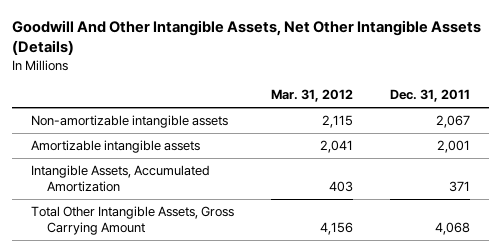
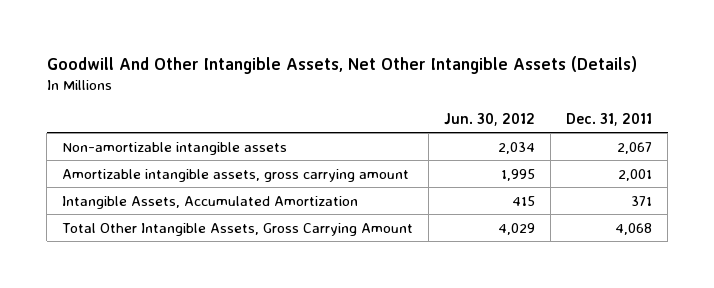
[270,89,353,103] Mar. 31, 2012 -> none
none -> [444,112,536,126] Jun. 30, 2012
[30,139,200,153] Amortizable intangible assets -> [62,168,410,182] Amortizable intangible assets, gross carrying amount

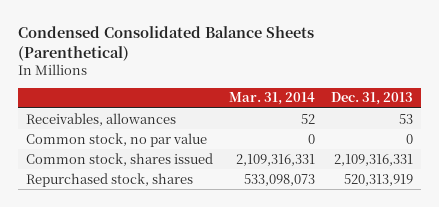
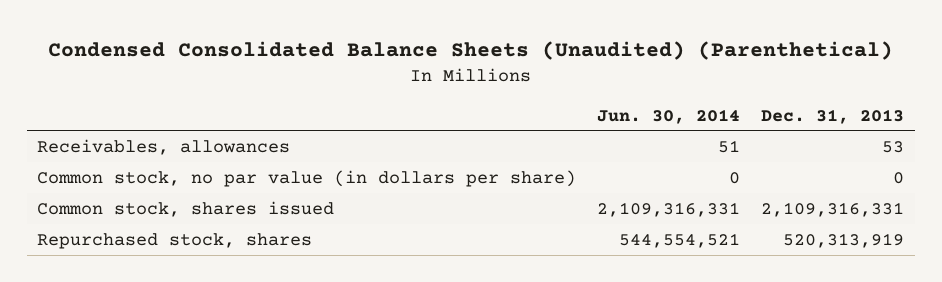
[17,25,314,61] Condensed Consolidated Balance Sheets (Parenthetical) -> [47,40,893,60] Condensed Consolidated Balance Sheets (Unaudited) (Parenthetical)
[229,92,316,106] Mar. 31, 2014 -> none
none -> [597,108,741,124] Jun. 30, 2014
[26,132,208,147] Common stock, no par value -> [37,169,577,187] Common stock, no par value (in dollars per share)

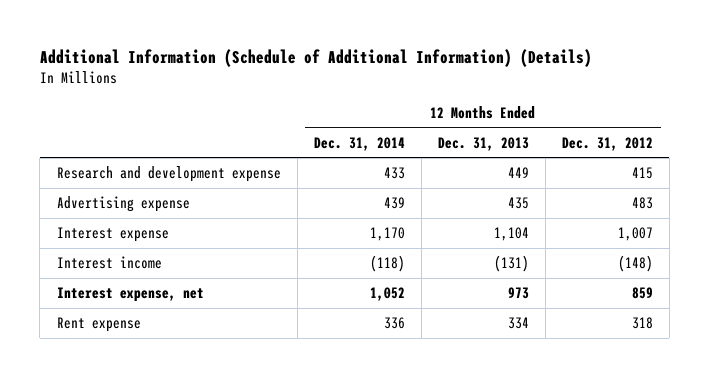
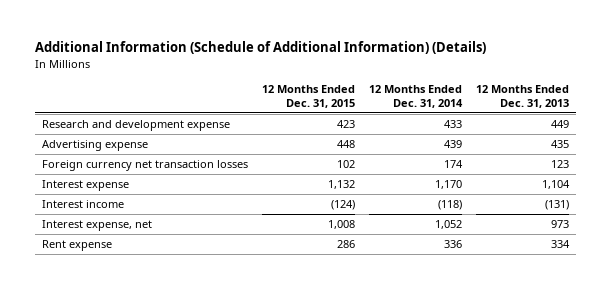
[561,136,653,151] Dec. 31, 2012 -> none
none -> [262,84,356,108] 12 Months Ended Dec. 31, 2015
none -> [42,159,249,171] Foreign currency net transaction losses

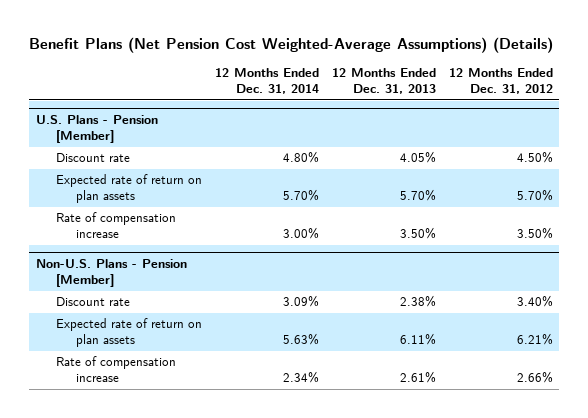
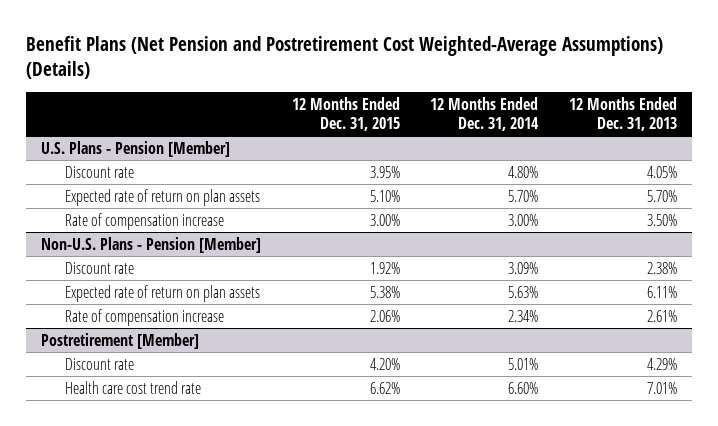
[29,37,554,54] Benefit Plans (Net Pension Cost Weighted-Average Assumptions) (Details) -> [25,36,663,80] Benefit Plans (Net Pension and Postretirement Cost Weighted-Average Assumptions) (Details)
[448,68,553,95] 12 Months Ended Dec. 31, 2012 -> none
none -> [291,97,400,131] 12 Months Ended Dec. 31, 2015
none -> [41,332,200,349] Postretirement [Member]
none -> [65,357,135,370] Discount rate
none -> [65,380,202,394] Health care cost trend rate

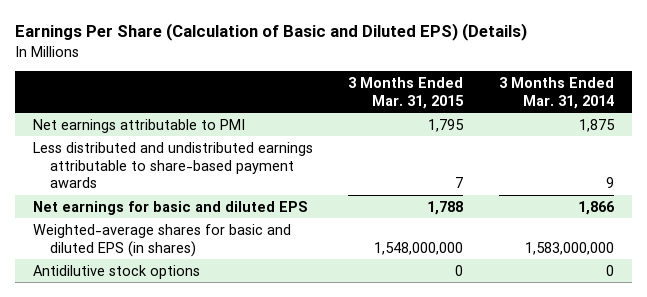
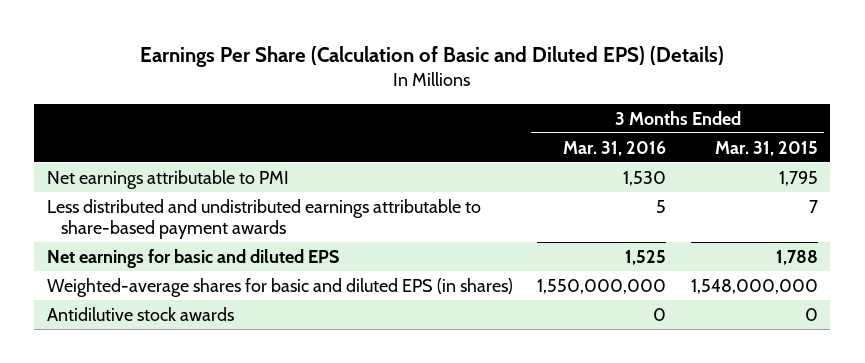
[499,76,615,109] 3 Months Ended Mar. 31, 2014 -> none
none -> [563,140,667,156] Mar. 31, 2016
[32,264,200,279] Antidilutive stock options -> [46,306,234,321] Antidilutive stock awards

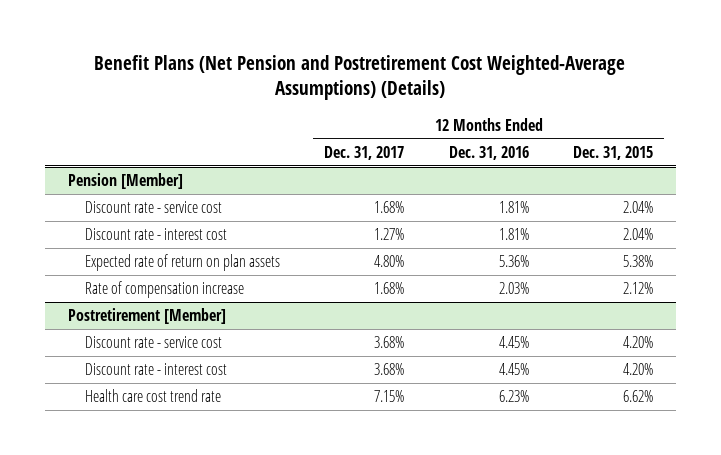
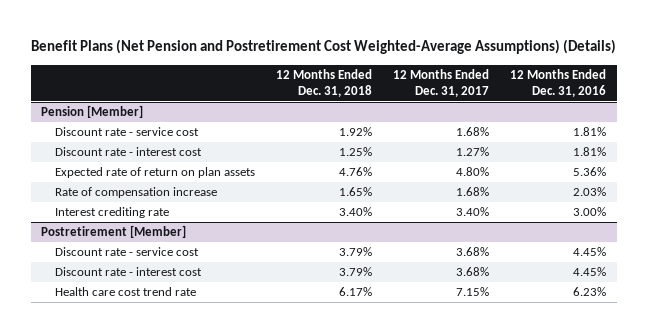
[573,145,654,160] Dec. 31, 2015 -> none
none -> [275,68,372,98] 12 Months Ended Dec. 31, 2018
none -> [54,207,169,219] Interest crediting rate

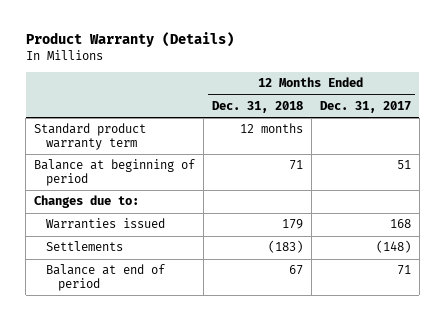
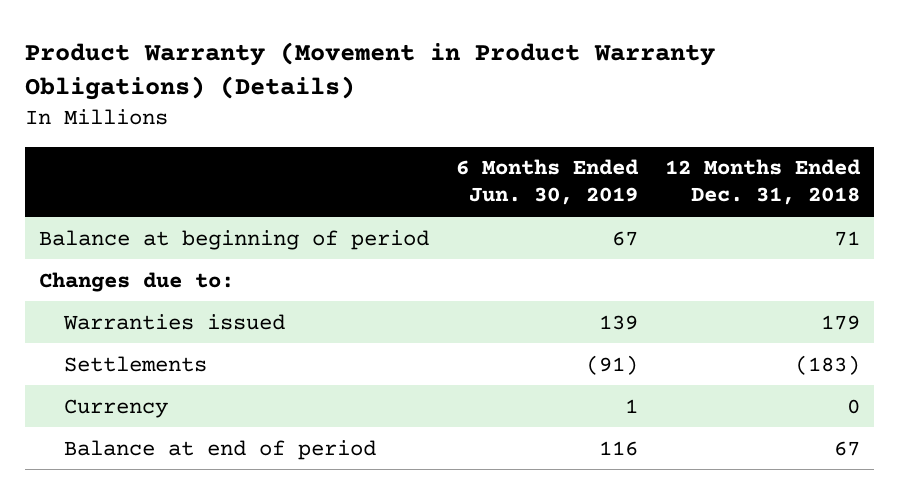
[25,32,234,48] Product Warranty (Details) -> [25,41,716,101] Product Warranty (Movement in Product Warranty Obligations) (Details)
[319,100,411,113] Dec. 31, 2017 -> none
none -> [456,159,640,206] 6 Months Ended Jun. 30, 2019
[34,123,147,151] Standard product warranty term -> none
none -> [64,398,169,418] Currency

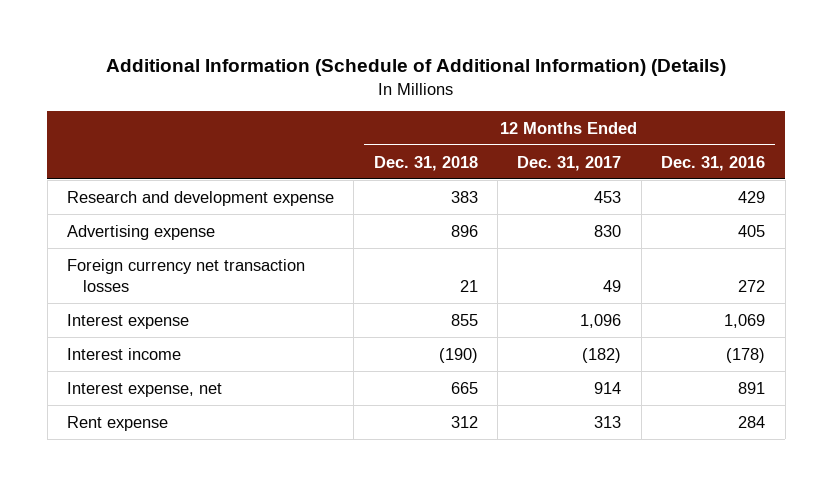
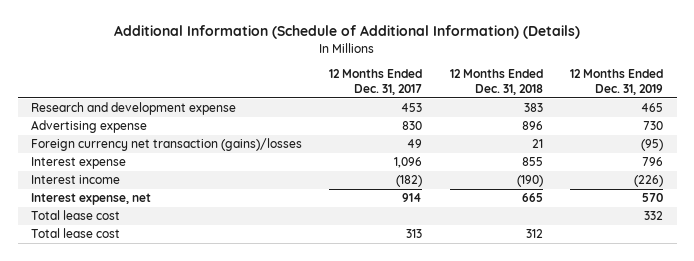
[661,155,766,171] Dec. 31, 2016 -> none
none -> [569,68,663,95] 12 Months Ended Dec. 31, 2019
[66,258,305,292] Foreign currency net transaction losses -> [31,138,303,152] Foreign currency net transaction (gains)/losses
none -> [31,210,121,221] Total lease cost
[66,415,168,431] Rent expense -> [31,228,121,239] Total lease cost

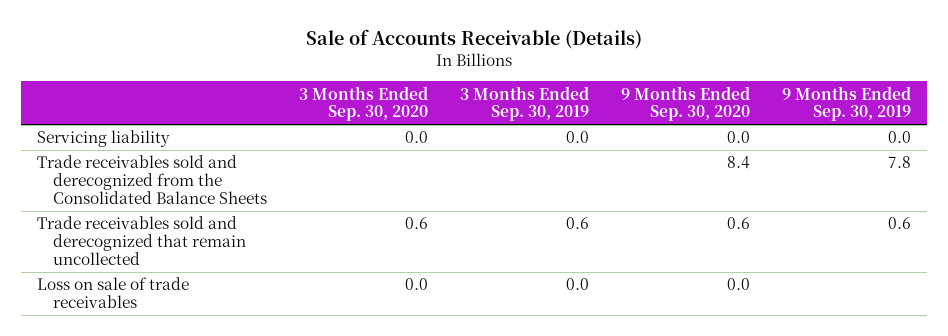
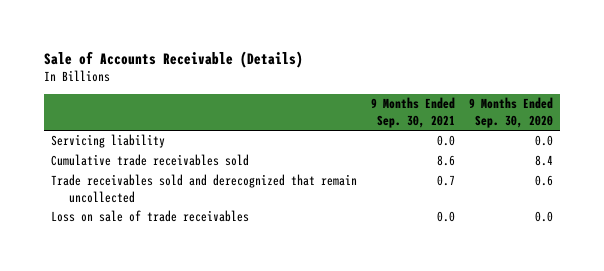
[298,85,428,122] 3 Months Ended Sep. 30, 2020 -> none
[459,85,589,122] 3 Months Ended Sep. 30, 2019 -> none
[781,85,911,122] 9 Months Ended Sep. 30, 2019 -> none
none -> [371,97,456,128] 9 Months Ended Sep. 30, 2021
[36,155,267,204] Trade receivables sold and derecognized from the Consolidated Balance Sheets -> none
none -> [50,154,249,167] Cumulative trade receivables sold

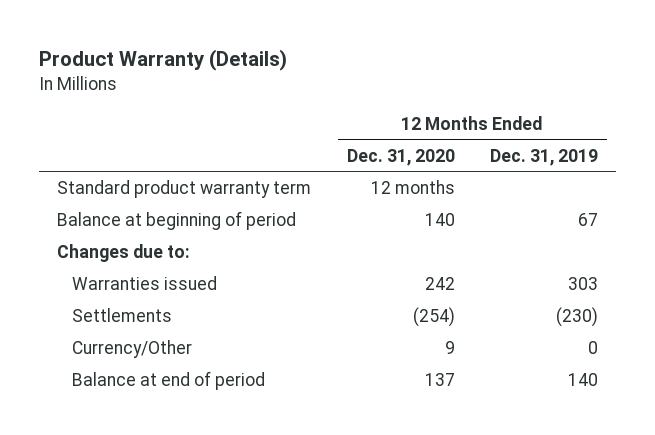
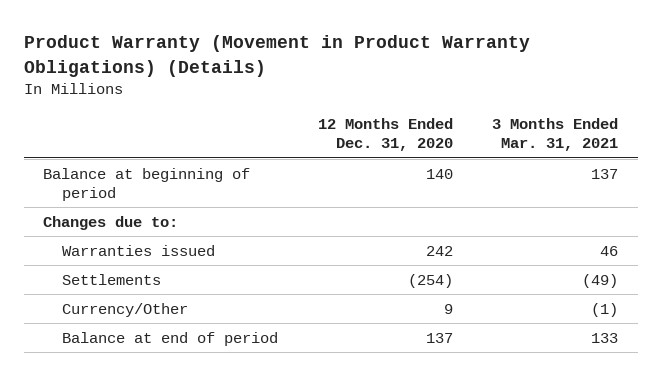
[38,49,287,72] Product Warranty (Details) -> [23,35,530,77] Product Warranty (Movement in Product Warranty Obligations) (Details)
[490,148,599,166] Dec. 31, 2019 -> none
none -> [492,118,619,152] 3 Months Ended Mar. 31, 2021
[56,180,311,199] Standard product warranty term -> none

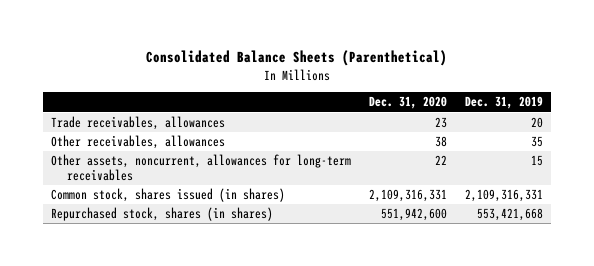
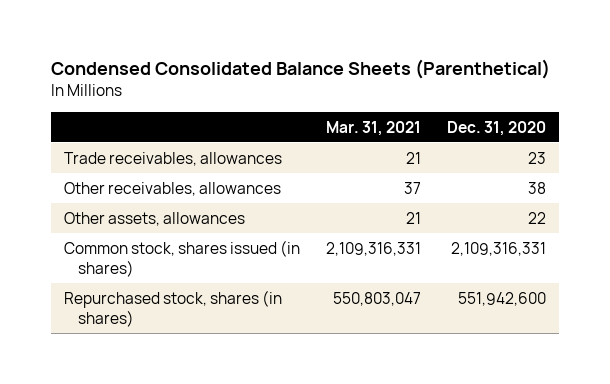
[145,50,447,67] Consolidated Balance Sheets (Parenthetical) -> [51,59,551,80] Condensed Consolidated Balance Sheets (Parenthetical)
[464,96,543,110] Dec. 31, 2019 -> none
none -> [325,120,421,136] Mar. 31, 2021
[51,154,352,181] Other assets, noncurrent, allowances for long-term receivables -> [64,211,246,226] Other assets, allowances

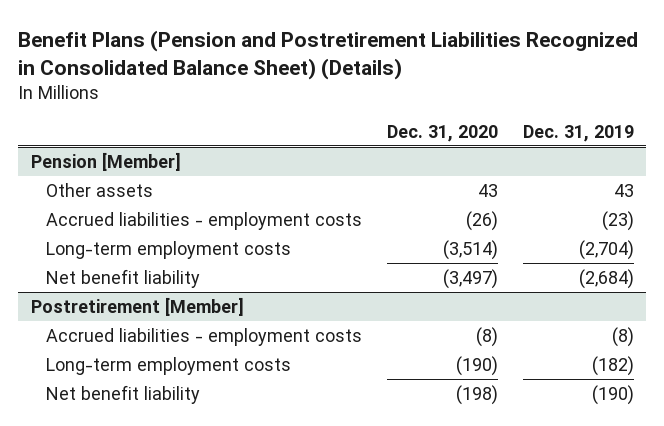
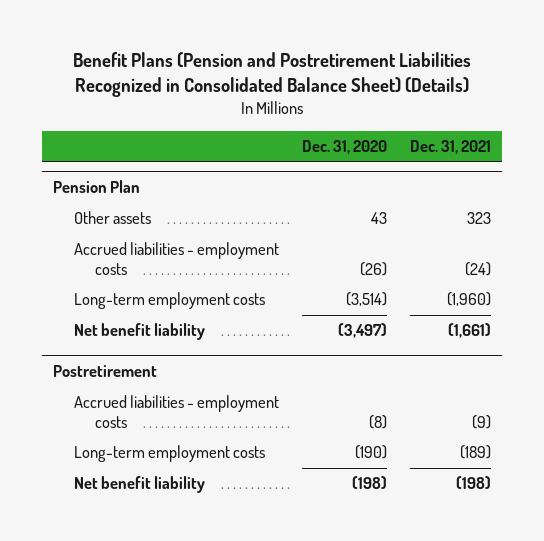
[522,125,634,143] Dec. 31, 2019 -> none
none -> [409,139,491,154] Dec. 31, 2021
[30,151,181,171] Pension [Member] -> [53,180,141,194] Pension Plan
[30,296,244,316] Postretirement [Member] -> [53,365,158,378] Postretirement

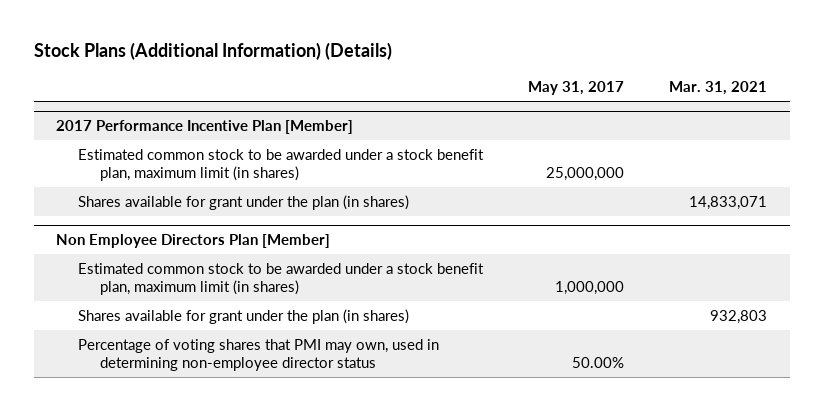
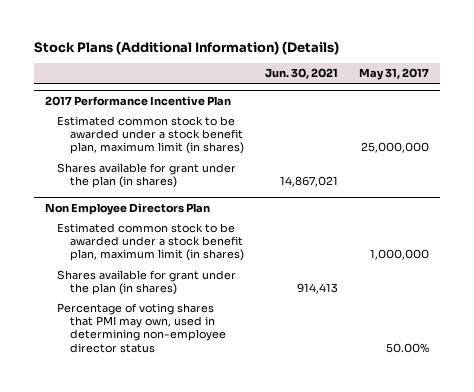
[669,81,768,96] Mar. 31, 2021 -> none
none -> [264,68,338,80] Jun. 30, 2021
[56,120,354,135] 2017 Performance Incentive Plan [Member] -> [44,95,231,106] 2017 Performance Incentive Plan
[56,234,331,249] Non Employee Directors Plan [Member] -> [44,202,210,215] Non Employee Directors Plan

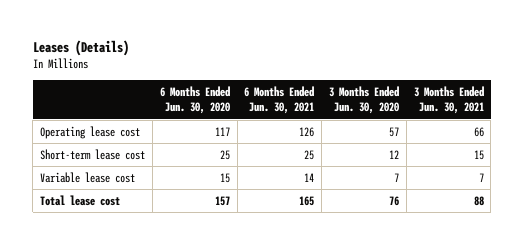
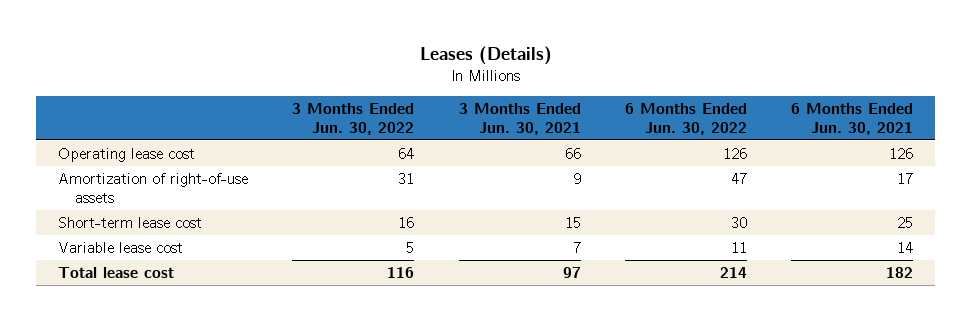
[159,85,230,115] 6 Months Ended Jun. 30, 2020 -> none
[329,85,400,115] 3 Months Ended Jun. 30, 2020 -> none
none -> [292,102,415,135] 3 Months Ended Jun. 30, 2022
none -> [624,102,747,135] 6 Months Ended Jun. 30, 2022
none -> [57,172,248,203] Amortization of right-of-use assets
[299,195,315,206] 165 -> [886,266,914,278] 182
[473,195,484,206] 88 -> [562,266,581,278] 97

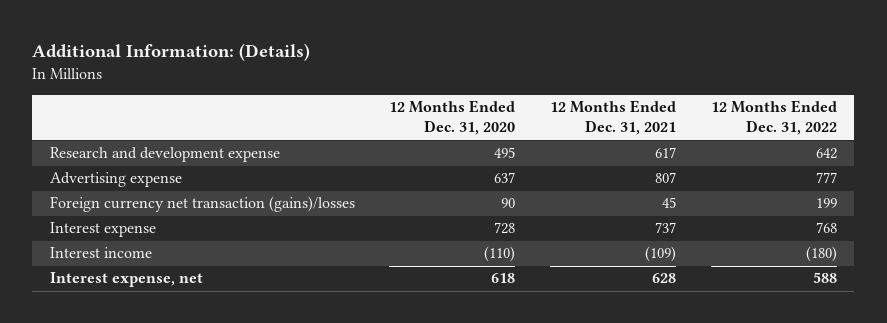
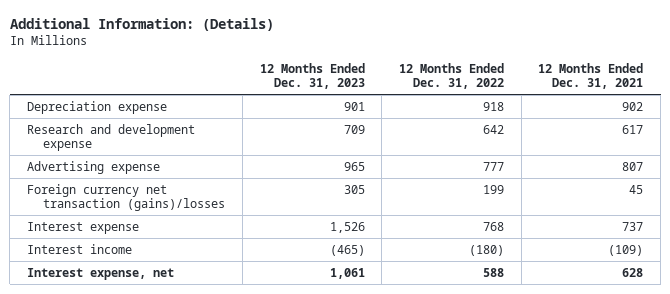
[389,100,516,136] 12 Months Ended Dec. 31, 2020 -> none
none -> [259,62,365,90] 12 Months Ended Dec. 31, 2023
none -> [27,100,168,114] Depreciation expense

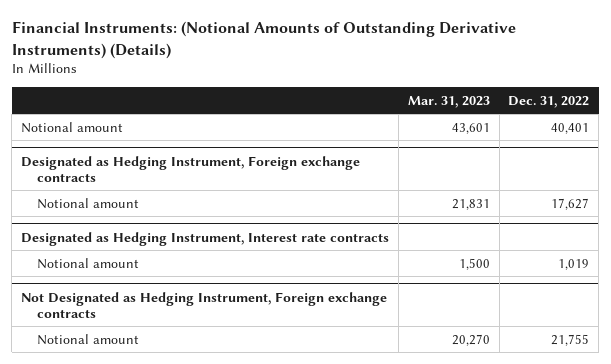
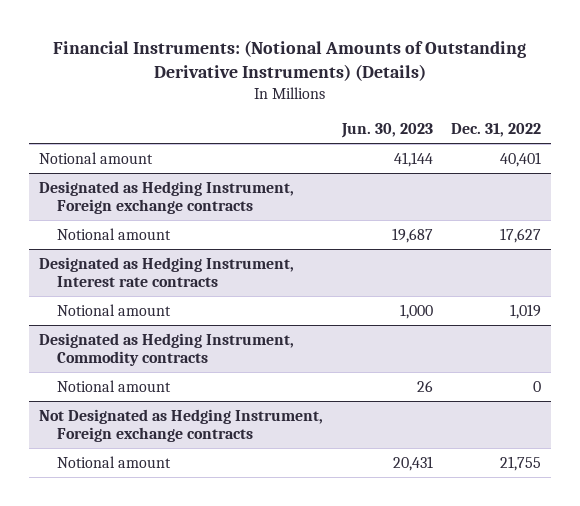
[407,95,490,108] Mar. 31, 2023 -> none
none -> [340,123,433,139] Jun. 30, 2023
none -> [38,332,294,366] Designated as Hedging Instrument, Commodity contracts
none -> [57,379,172,392] Notional amount

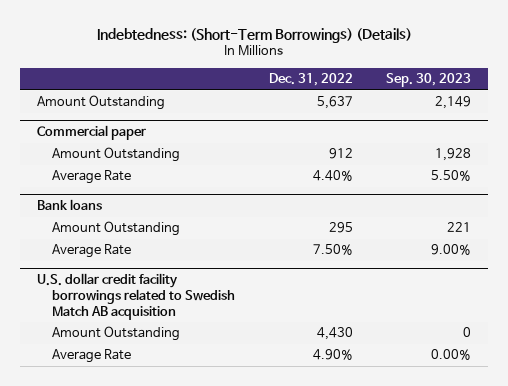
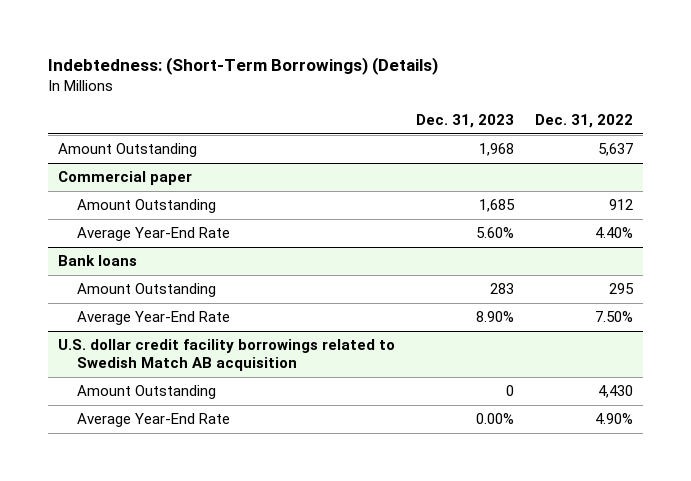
[386,73,472,88] Sep. 30, 2023 -> none
none -> [416,113,515,128] Dec. 31, 2023
[51,170,131,185] Average Rate -> [76,227,230,242] Average Year-End Rate
[51,244,131,259] Average Rate -> [76,311,230,326] Average Year-End Rate
[51,349,131,364] Average Rate -> [76,413,230,428] Average Year-End Rate

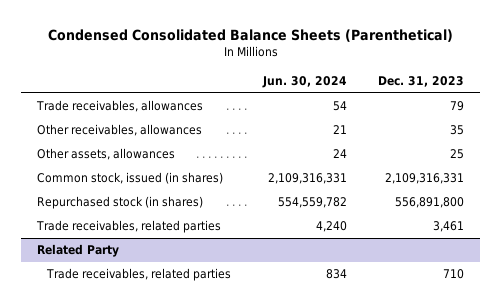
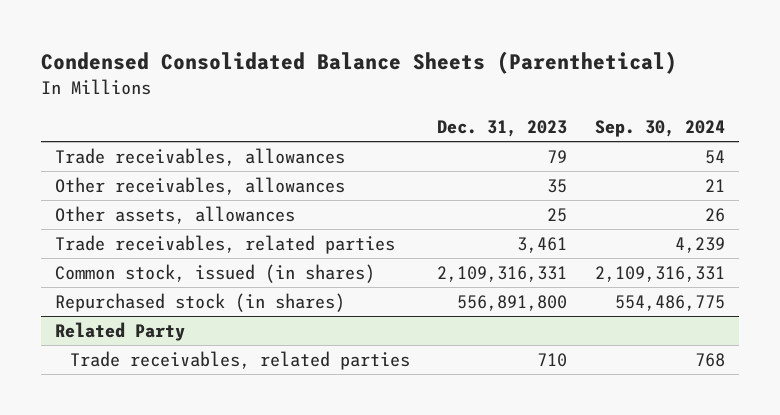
[261,76,347,89] Jun. 30, 2024 -> none
none -> [594,120,725,138] Sep. 30, 2024
[35,220,221,234] Trade receivables, related parties -> [55,234,396,254] Trade receivables, related parties

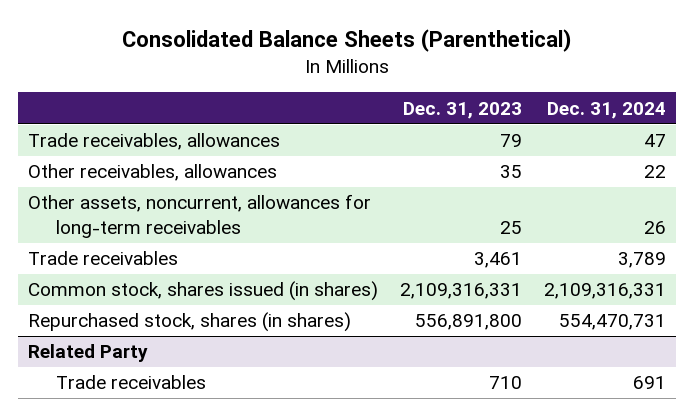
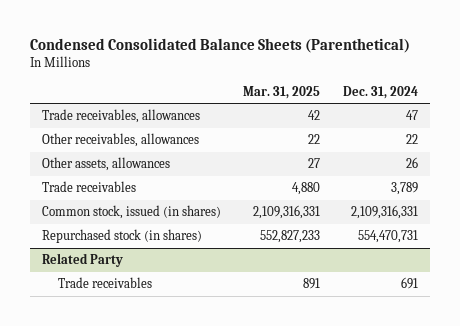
[122,29,573,53] Consolidated Balance Sheets (Parenthetical) -> [30,37,411,53] Condensed Consolidated Balance Sheets (Parenthetical)
[403,101,523,119] Dec. 31, 2023 -> none
none -> [243,85,321,99] Mar. 31, 2025
[28,194,372,238] Other assets, noncurrent, allowances for long-term receivables -> [41,157,170,172] Other assets, allowances
[28,281,379,302] Common stock, shares issued (in shares) -> [41,205,221,220] Common stock, issued (in shares)
[28,312,352,333] Repurchased stock, shares (in shares) -> [41,229,202,244] Repurchased stock (in shares)

